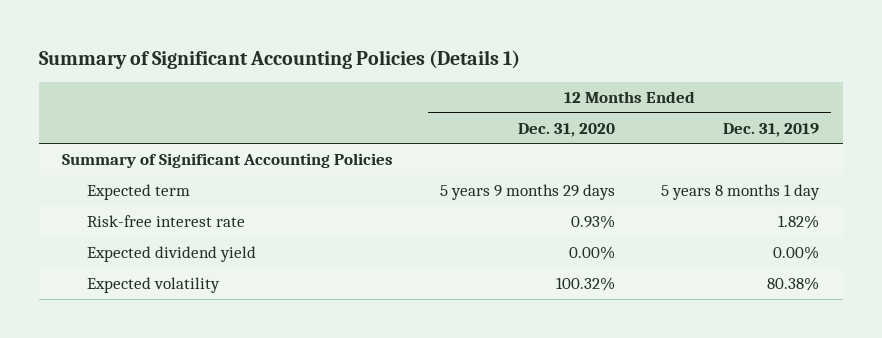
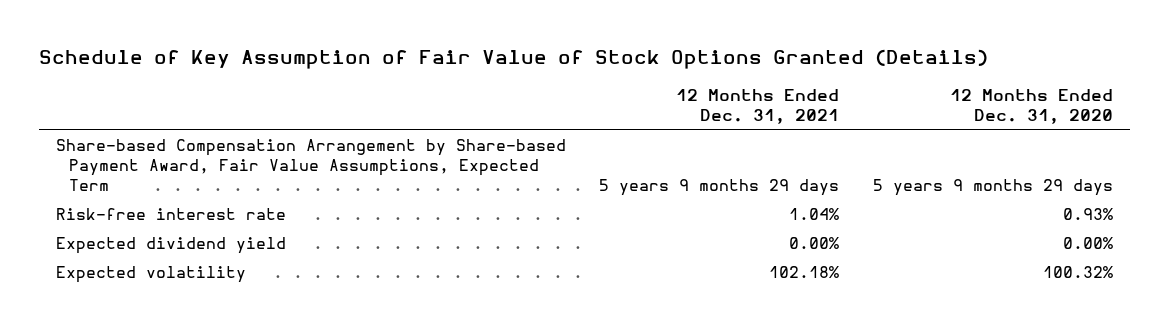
[38,50,520,70] Summary of Significant Accounting Policies (Details 1) -> [39,49,989,70] Schedule of Key Assumption of Fair Value of Stock Options Granted (Details)
[723,122,820,137] Dec. 31, 2019 -> none
none -> [676,88,840,124] 12 Months Ended Dec. 31, 2021
[62,153,394,169] Summary of Significant Accounting Policies -> none
[86,184,190,201] Expected term -> [56,138,567,191] Share-based Compensation Arrangement by Share-based Payment Award, Fair Value Assumptions, Expected Term

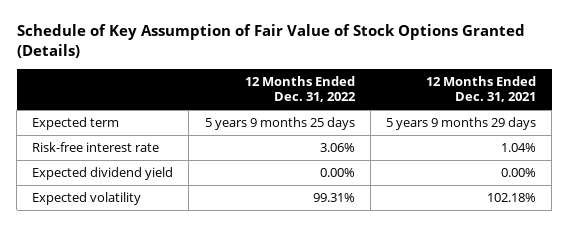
[949,88,1113,124] 12 Months Ended Dec. 31, 2020 -> none
none -> [244,75,356,103] 12 Months Ended Dec. 31, 2022
[56,138,567,191] Share-based Compensation Arrangement by Share-based Payment Award, Fair Value Assumptions, Expected Term -> [32,116,120,130] Expected term

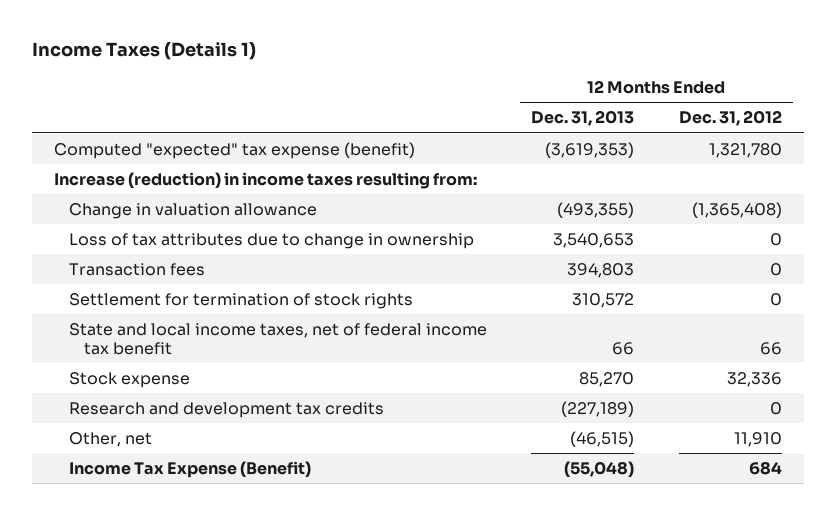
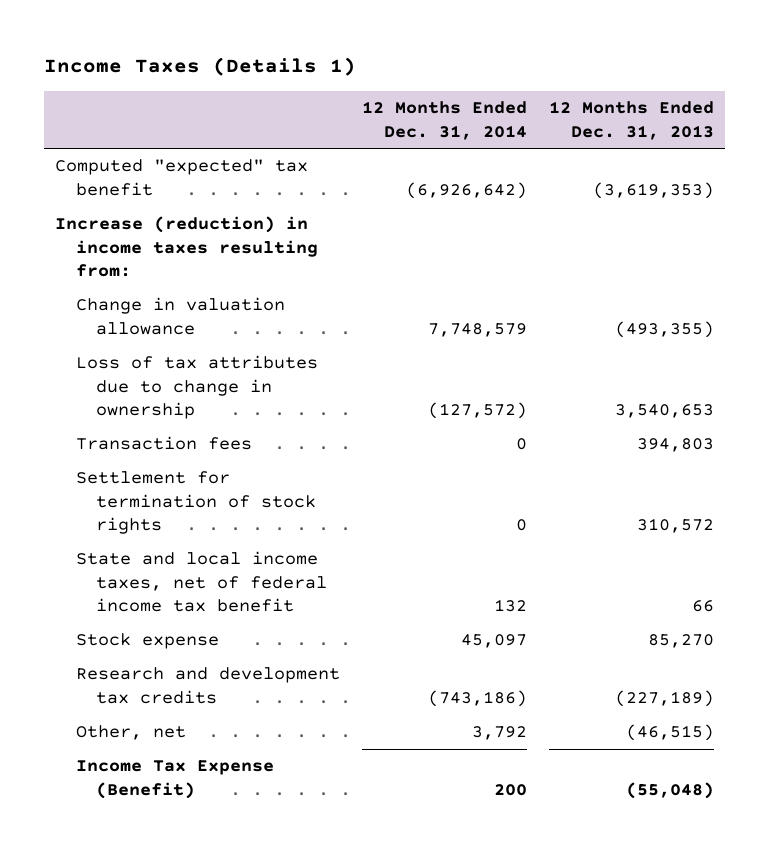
[678,110,782,127] Dec. 31, 2012 -> none
none -> [361,101,527,140] 12 Months Ended Dec. 31, 2014
[53,141,415,159] Computed "expected" tax expense (benefit) -> [55,159,309,196] Computed "expected" tax benefit

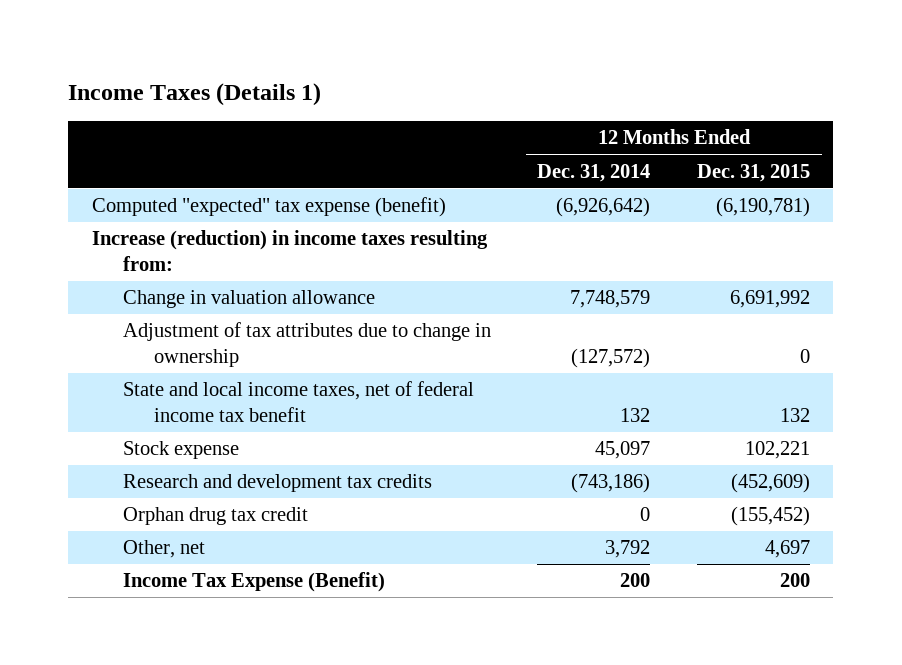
[548,101,714,140] 12 Months Ended Dec. 31, 2013 -> none
none -> [697,163,811,182] Dec. 31, 2015
[55,159,309,196] Computed "expected" tax benefit -> [91,197,446,218] Computed "expected" tax expense (benefit)
[75,436,252,451] Transaction fees -> none
[75,471,317,535] Settlement for termination of stock rights -> none
[75,355,318,420] Loss of tax attributes due to change in ownership -> [122,322,491,368] Adjustment of tax attributes due to change in ownership
none -> [122,507,308,526] Orphan drug tax credit

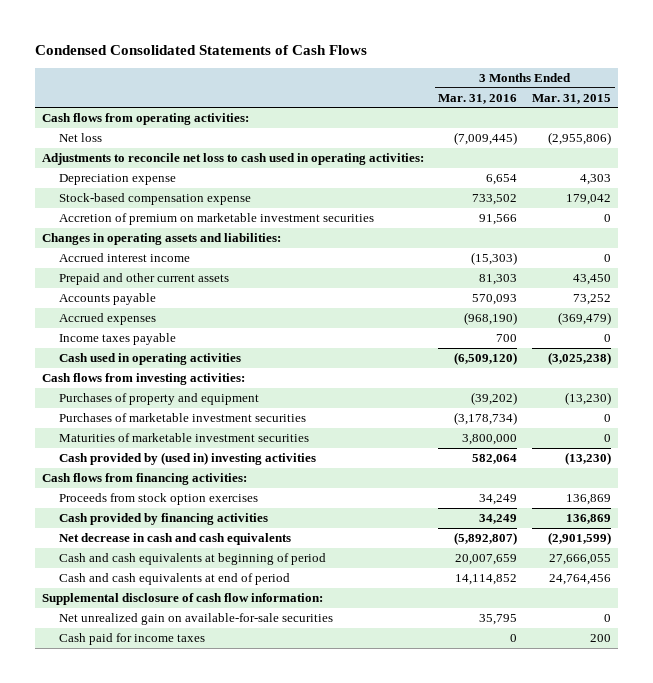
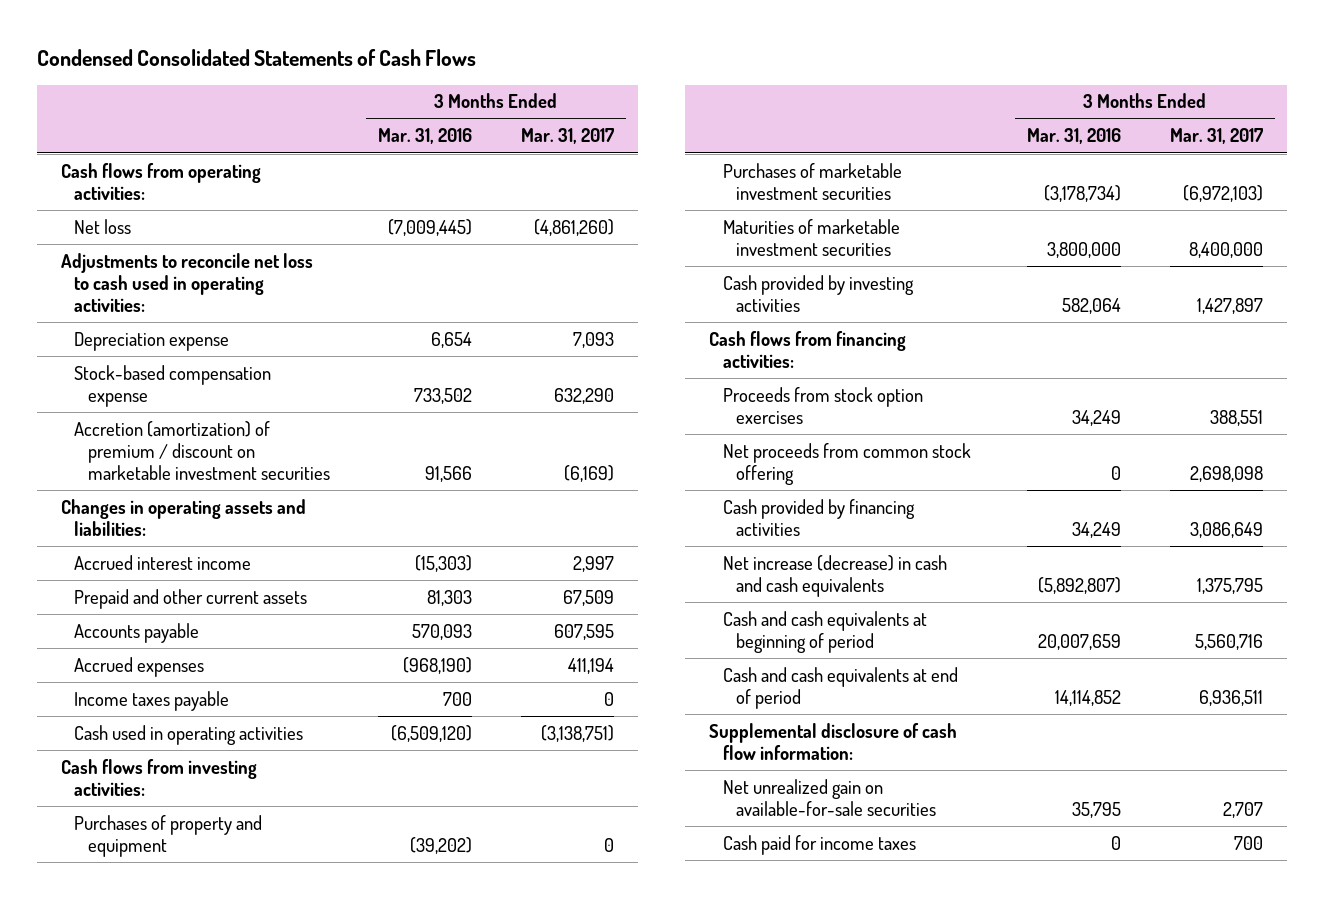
[531,93,611,104] Mar. 31, 2015 -> none
none -> [521,128,615,145] Mar. 31, 2017
[59,213,375,226] Accretion of premium on marketable investment securities -> [74,420,330,480] Accretion (amortization) of premium / discount on marketable investment securities
[59,452,317,466] Cash provided by (used in) investing activities -> [722,274,914,312] Cash provided by investing activities
none -> [722,442,971,485] Net proceeds from common stock offering
[59,533,292,546] Net decrease in cash and cash equivalents -> [722,554,947,597] Net increase (decrease) in cash and cash equivalents

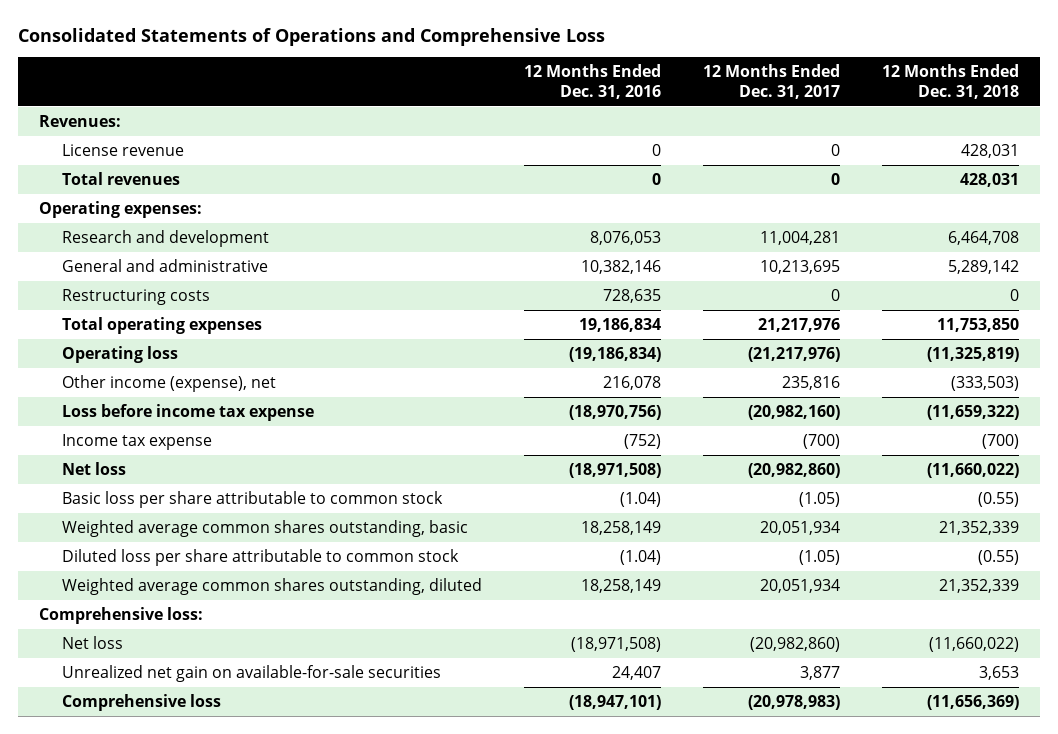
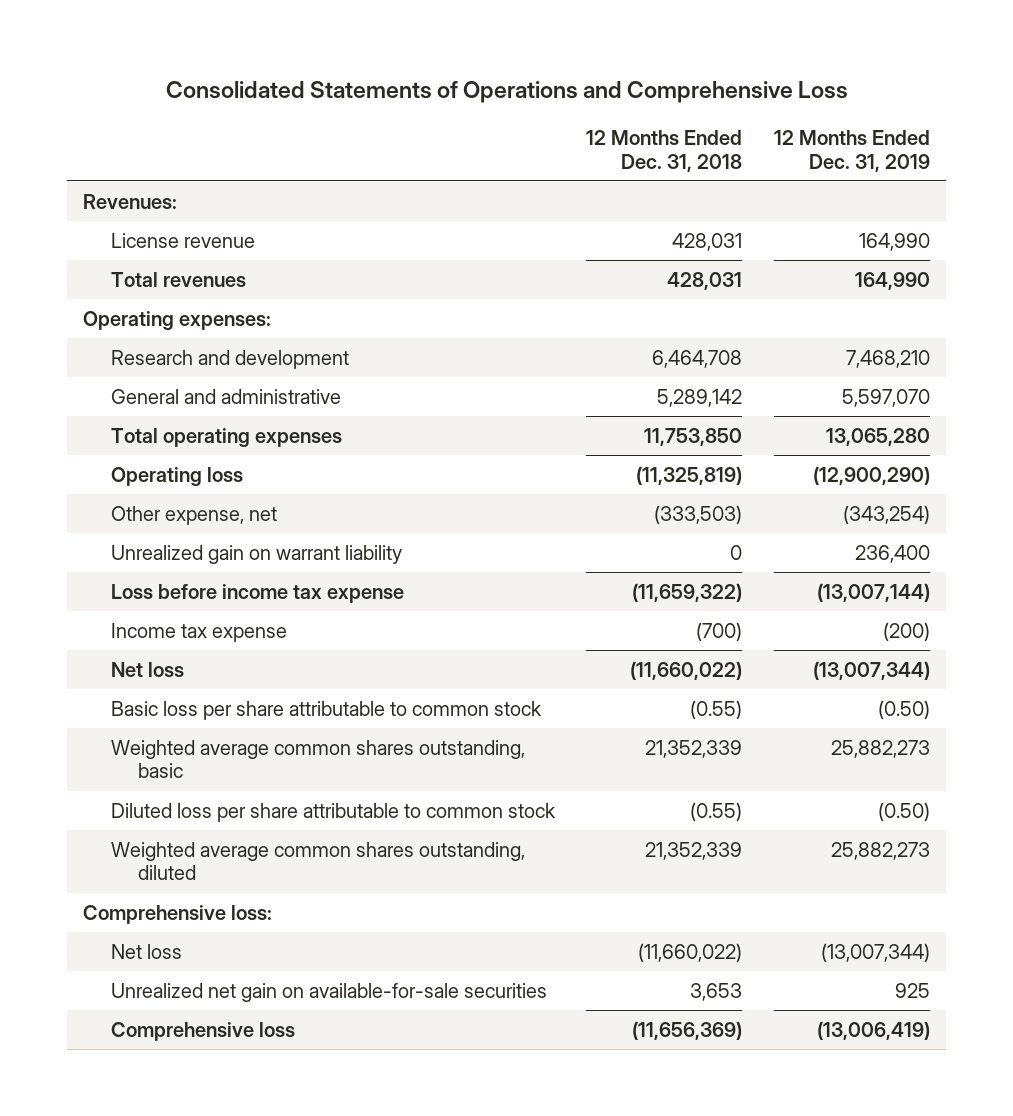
[523,64,661,99] 12 Months Ended Dec. 31, 2016 -> none
[702,64,840,99] 12 Months Ended Dec. 31, 2017 -> none
none -> [774,130,931,172] 12 Months Ended Dec. 31, 2019
[61,289,210,306] Restructuring costs -> none
[61,375,276,393] Other income (expense), net -> [110,505,277,525] Other expense, net
none -> [110,544,402,564] Unrealized gain on warrant liability

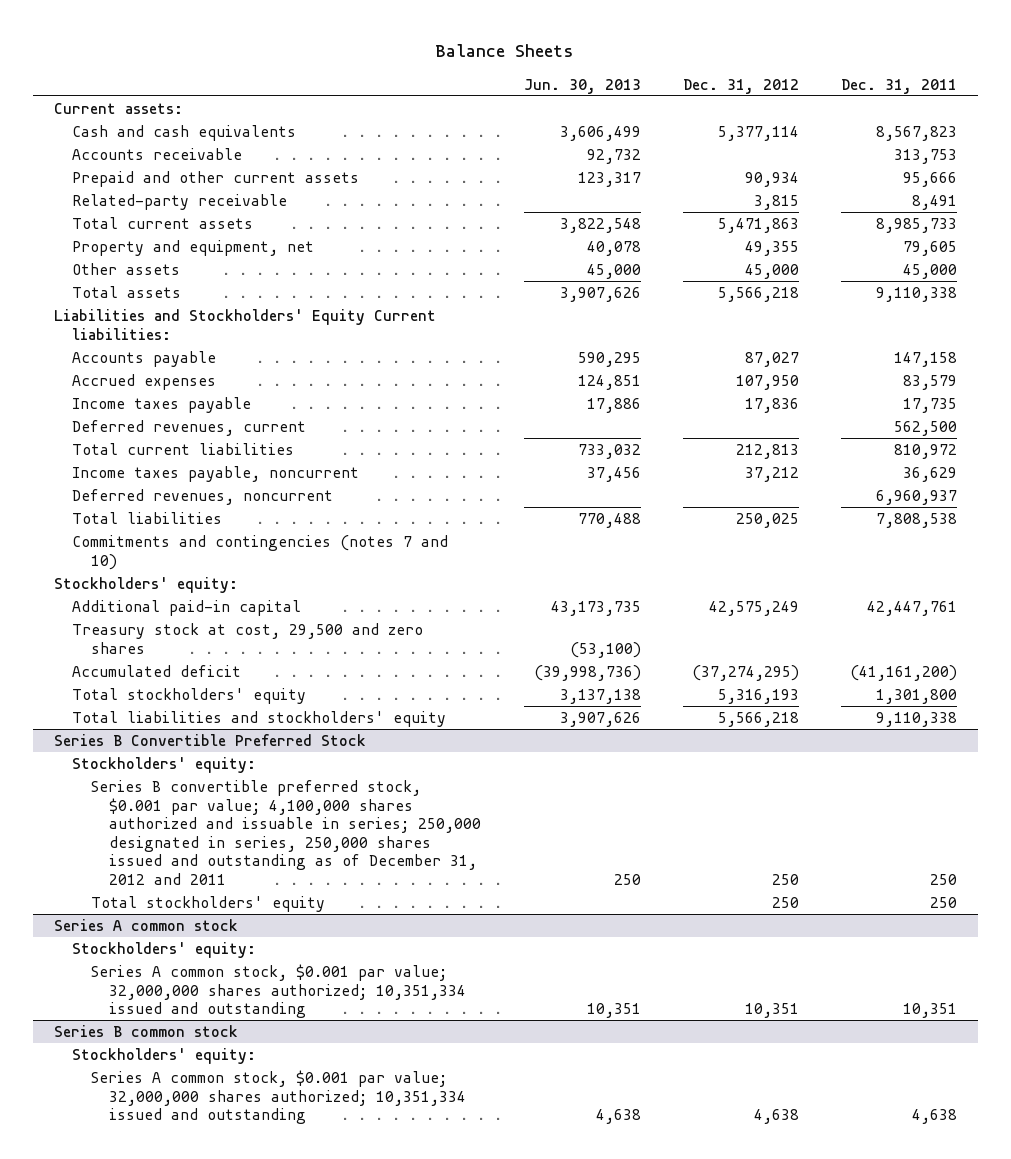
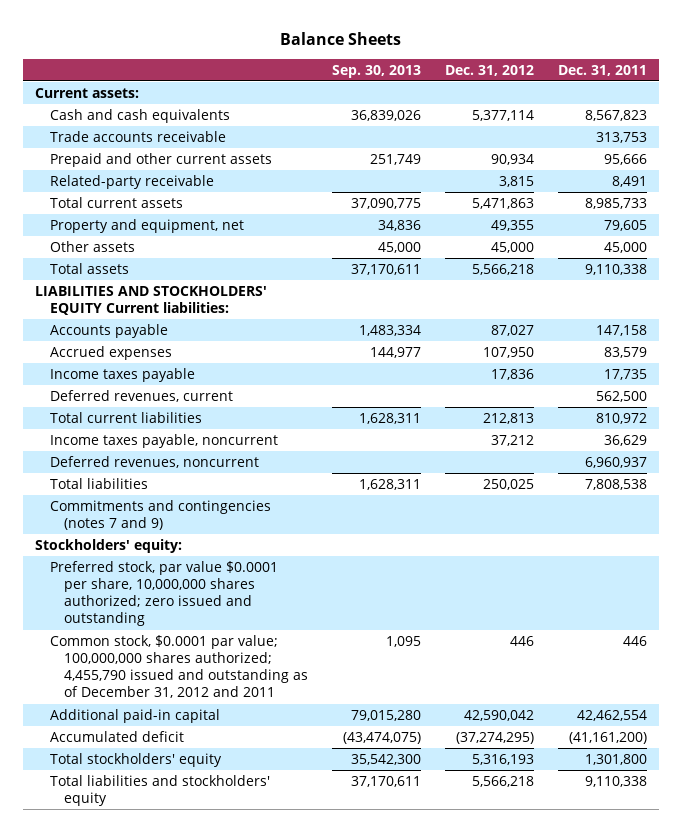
[523,78,641,94] Jun. 30, 2013 -> none
none -> [332,64,422,78] Sep. 30, 2013
[72,147,243,160] Accounts receivable -> [49,131,226,143] Trade accounts receivable
[53,308,436,340] Liabilities and Stockholders' Equity Current liabilities: -> [34,286,267,316] LIABILITIES AND STOCKHOLDERS' EQUITY Current liabilities:
[72,534,449,570] Commitments and contingencies (notes 7 and 10) -> [49,500,271,531] Commitments and contingencies (notes 7 and 9)
[72,622,424,654] Treasury stock at cost, 29,500 and zero shares -> none
none -> [49,561,278,627] Preferred stock, par value $0.0001 per share, 10,000,000 shares authorized; zero issued and outstanding
none -> [49,635,309,699] Common stock, $0.0001 par value; 100,000,000 shares authorized; 4,455,790 issued and outstanding as of December 31, 2012 and 2011
[708,600,799,616] 42,575,249 -> [464,710,535,722] 42,590,042
[867,600,958,616] 42,447,761 -> [577,710,648,722] 42,462,554
[53,733,366,746] Series B Convertible Preferred Stock -> none
[72,756,257,773] Stockholders' equity: -> none
[90,779,482,885] Series B convertible preferred stock, $0.001 par value; 4,100,000 shares authorized and issuable in series; 250,000 designated in series, 250,000 shares issued and outstanding as of December 31, 2012 and 2011 -> none
[90,895,325,912] Total stockholders' equity -> none
[53,918,238,931] Series A common stock -> none
[72,941,257,958] Stockholders' equity: -> none
[90,963,467,1019] Series A common stock, $0.001 par value; 32,000,000 shares authorized; 10,351,334 issued and outstanding -> none
[53,1024,238,1037] Series B common stock -> none
[72,1047,257,1064] Stockholders' equity: -> none
[90,1069,467,1125] Series A common stock, $0.001 par value; 32,000,000 shares authorized; 10,351,334 issued and outstanding -> none

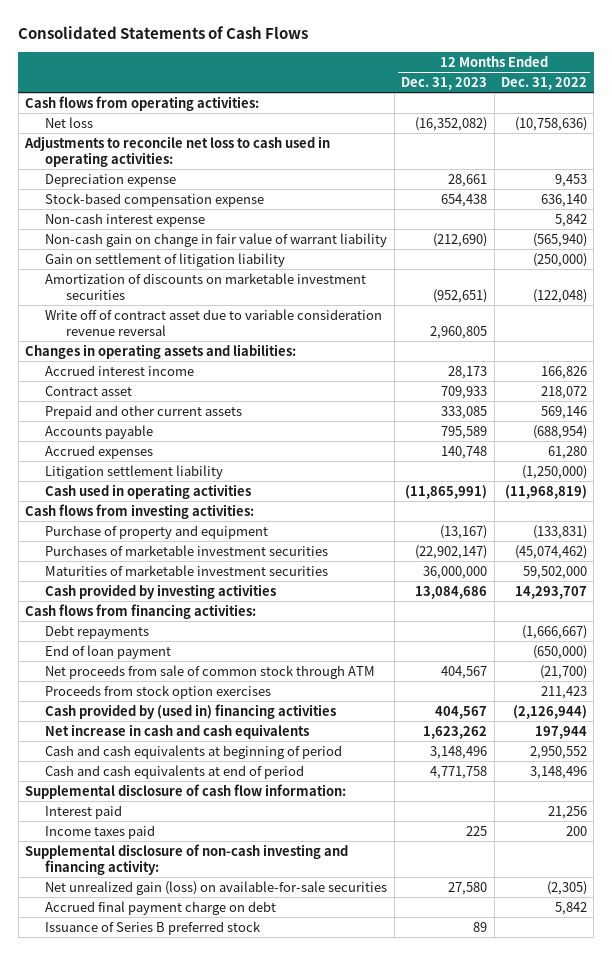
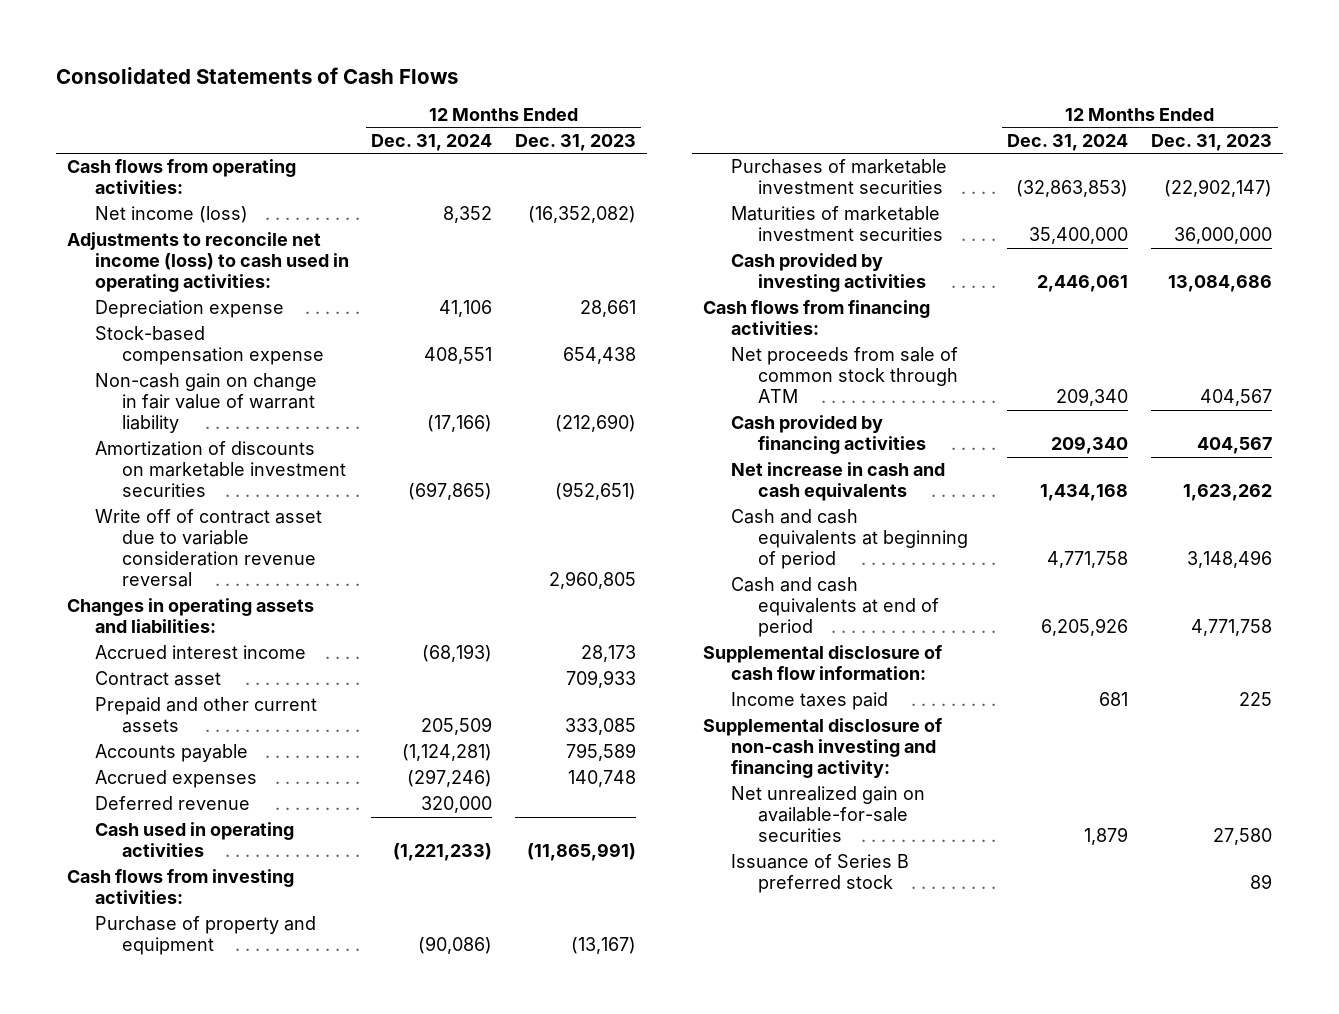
[501,77,588,91] Dec. 31, 2022 -> none
none -> [371,134,493,152] Dec. 31, 2024
[45,116,94,128] Net loss -> [94,206,248,224] Net income (loss)
[24,135,331,168] Adjustments to reconcile net loss to cash used in operating activities: -> [67,232,349,293] Adjustments to reconcile net income (loss) to cash used in operating activities:
[45,212,206,227] Non-cash interest expense -> none
[45,252,286,267] Gain on settlement of litigation liability -> none
[45,464,224,479] Litigation settlement liability -> none
none -> [94,796,250,811] Deferred revenue
[45,624,150,639] Debt repayments -> none
[45,644,172,659] End of loan payment -> none
[45,684,272,699] Proceeds from stock option exercises -> none
[45,703,337,719] Cash provided by (used in) financing activities -> [730,415,927,455] Cash provided by financing activities
[45,804,123,819] Interest paid -> none
[45,900,277,915] Accrued final payment charge on debt -> none
[45,880,388,895] Net unrealized gain (loss) on available-for-sale securities -> [730,786,925,843] Net unrealized gain on available-for-sale securities

